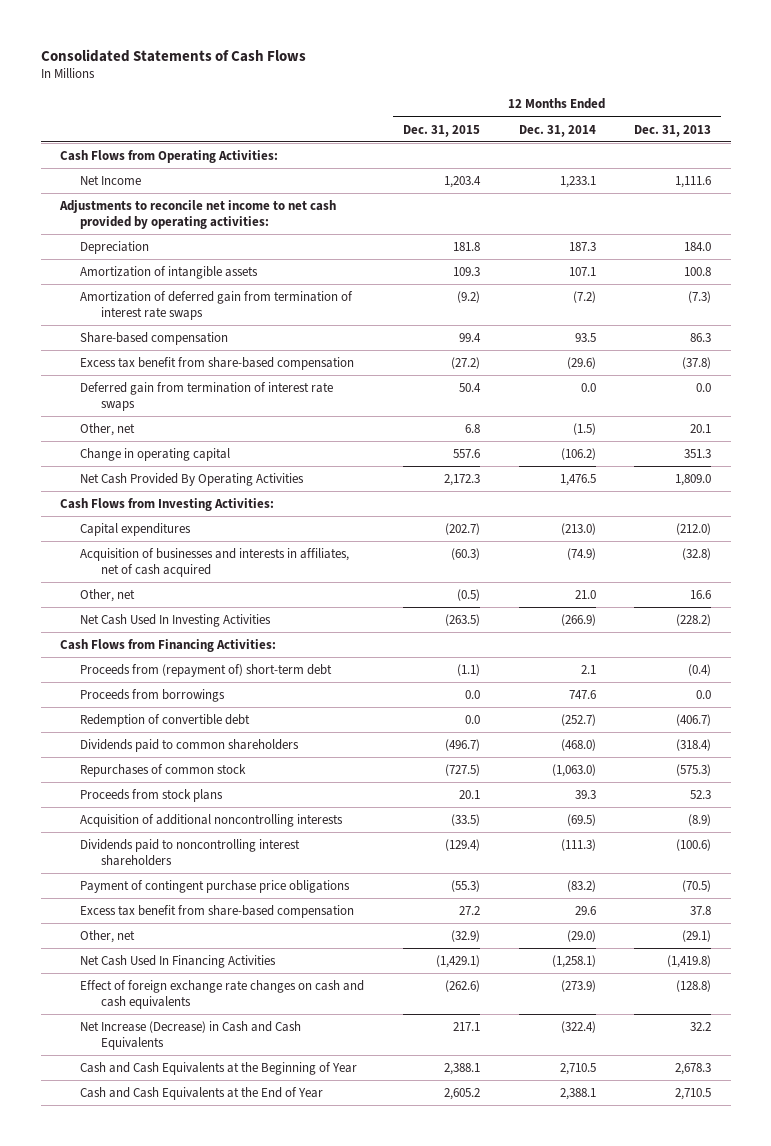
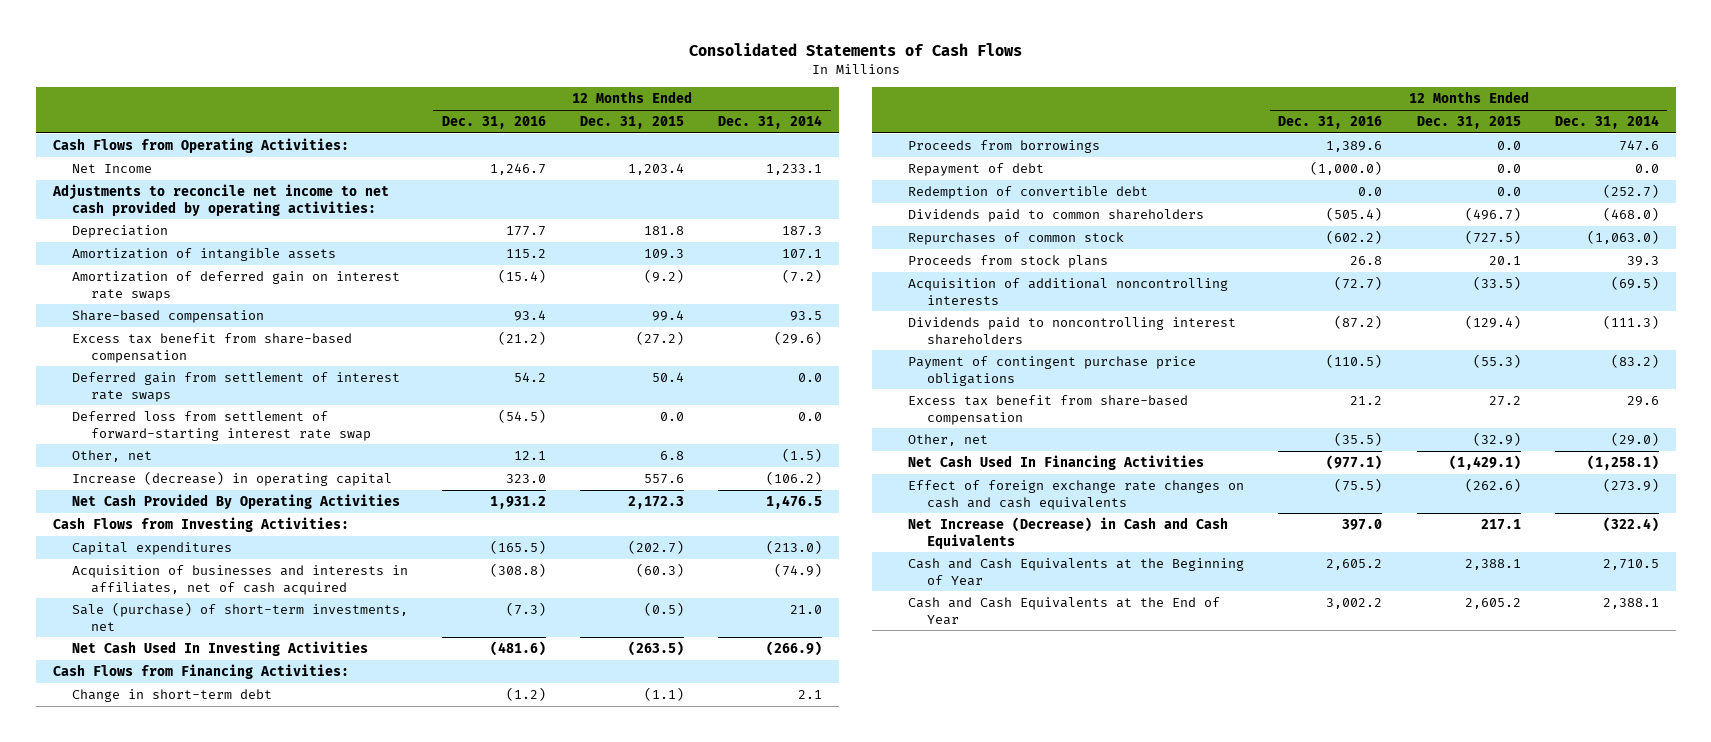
[634,124,712,137] Dec. 31, 2013 -> none
none -> [441,116,546,130] Dec. 31, 2016
[80,290,354,320] Amortization of deferred gain from termination of interest rate swaps -> [71,271,400,301] Amortization of deferred gain on interest rate swaps
[80,381,334,411] Deferred gain from termination of interest rate swaps -> [71,372,400,402] Deferred gain from settlement of interest rate swaps
none -> [71,411,371,441] Deferred loss from settlement of forward-starting interest rate swap
[80,447,231,461] Change in operating capital -> [71,471,392,487] Increase (decrease) in operating capital
[80,588,136,602] Other, net -> [71,602,408,631] Sale (purchase) of short-term investments, net
[80,663,333,677] Proceeds from (repayment of) short-term debt -> [71,689,272,703] Change in short-term debt
none -> [908,163,1045,177] Repayment of debt

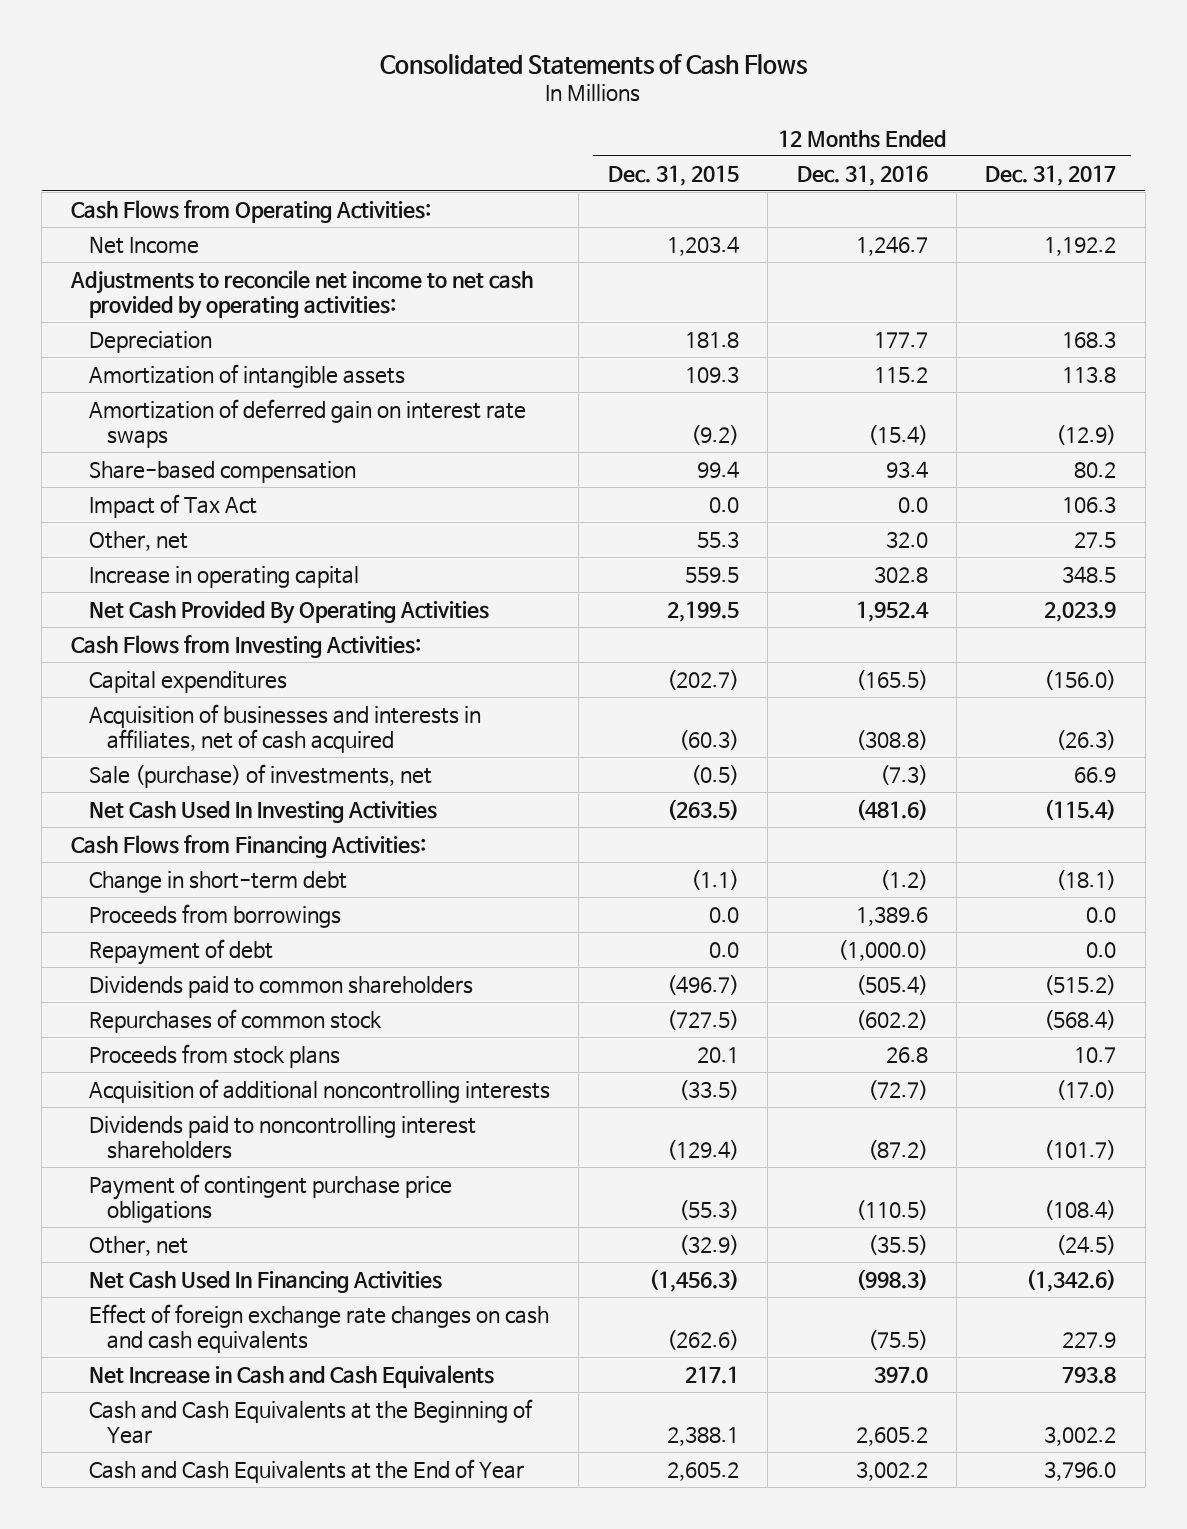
[718,115,823,130] Dec. 31, 2014 -> none
none -> [985,164,1117,186] Dec. 31, 2017
[71,333,352,363] Excess tax benefit from share-based compensation -> none
[71,372,400,402] Deferred gain from settlement of interest rate swaps -> none
[71,411,371,441] Deferred loss from settlement of forward-starting interest rate swap -> none
none -> [88,493,257,518] Impact of Tax Act
[513,451,546,461] 12.1 -> [885,530,928,548] 32.0
[659,451,684,461] 6.8 -> [696,530,739,548] 55.3
[71,471,392,487] Increase (decrease) in operating capital -> [88,565,359,588] Increase in operating capital
[505,474,546,484] 323.0 -> [873,565,928,583] 302.8
[643,474,684,485] 557.6 -> [684,566,739,583] 559.5
[489,496,546,510] 1,931.2 -> [855,600,929,622] 1,952.4
[627,496,684,510] 2,172.3 -> [666,600,739,622] 2,199.5
[71,602,408,631] Sale (purchase) of short-term investments, net -> [88,763,432,788] Sale (purchase) of investments, net
[908,186,1149,200] Redemption of convertible debt -> none
[908,395,1189,425] Excess tax benefit from share-based compensation -> none
[1326,455,1383,471] (977.1) -> [855,1268,928,1290] (998.3)
[1448,455,1521,471] (1,429.1) -> [648,1268,739,1292] (1,456.3)
[908,517,1229,549] Net Increase (Decrease) in Cash and Cash Equivalents -> [88,1364,494,1388] Net Increase in Cash and Cash Equivalents

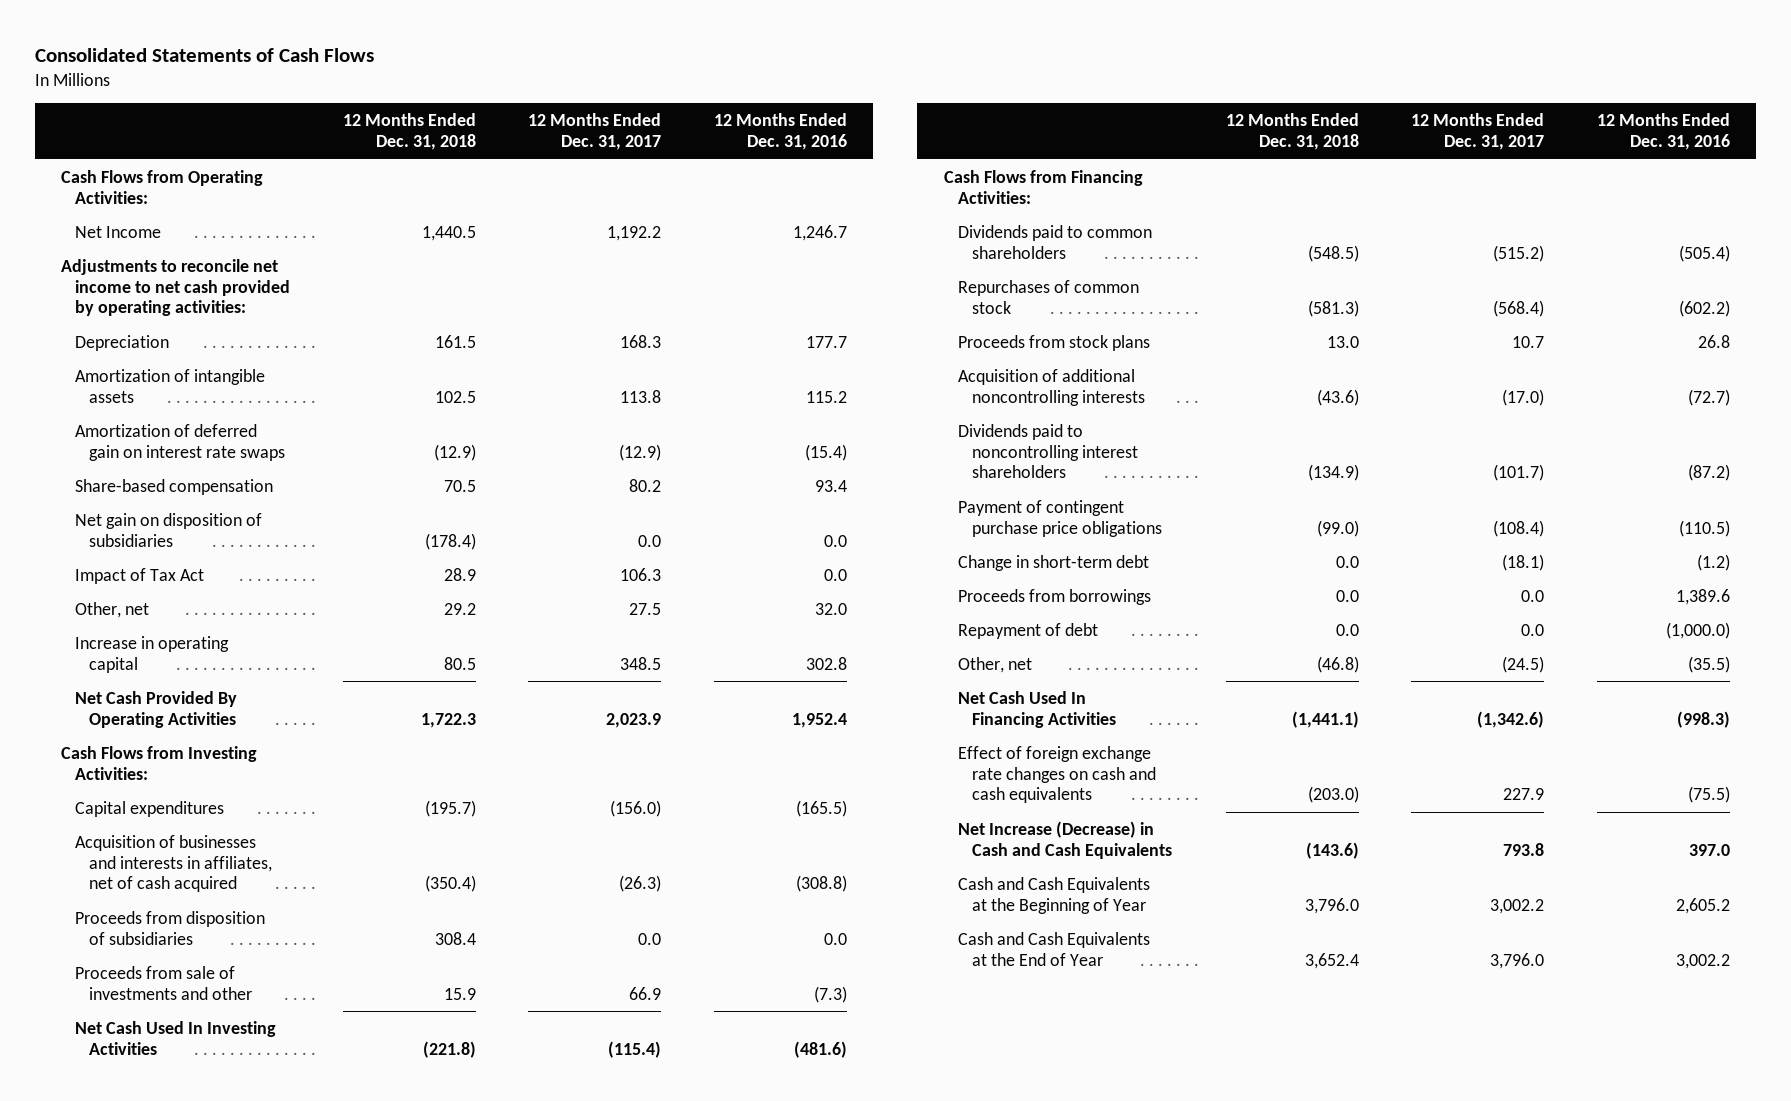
[607,164,739,186] Dec. 31, 2015 -> none
none -> [342,113,476,151] 12 Months Ended Dec. 31, 2018
none -> [74,512,262,547] Net gain on disposition of subsidiaries
none -> [74,910,265,945] Proceeds from disposition of subsidiaries
[88,763,432,788] Sale (purchase) of investments, net -> [74,965,252,1000] Proceeds from sale of investments and other
[88,870,347,893] Change in short-term debt -> [957,554,1149,571] Change in short-term debt
[88,903,341,928] Proceeds from borrowings -> [957,588,1151,605] Proceeds from borrowings
[88,938,273,965] Repayment of debt -> [957,622,1098,639] Repayment of debt
[88,1364,494,1388] Net Increase in Cash and Cash Equivalents -> [957,820,1172,859] Net Increase (Decrease) in Cash and Cash Equivalents

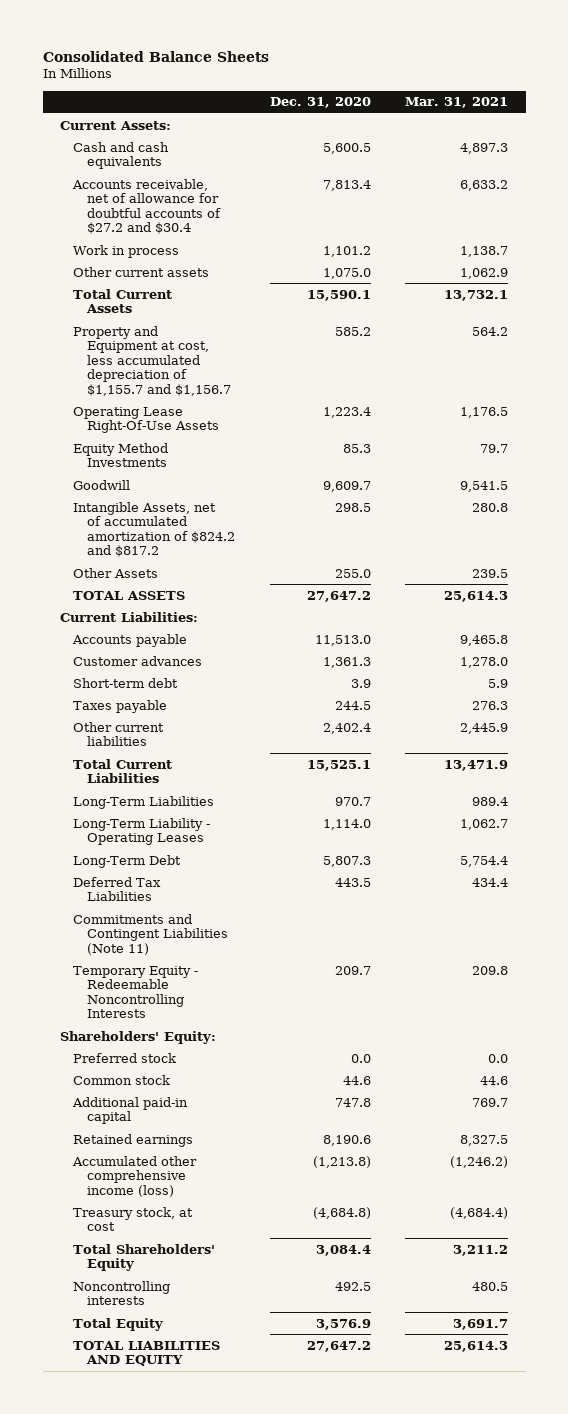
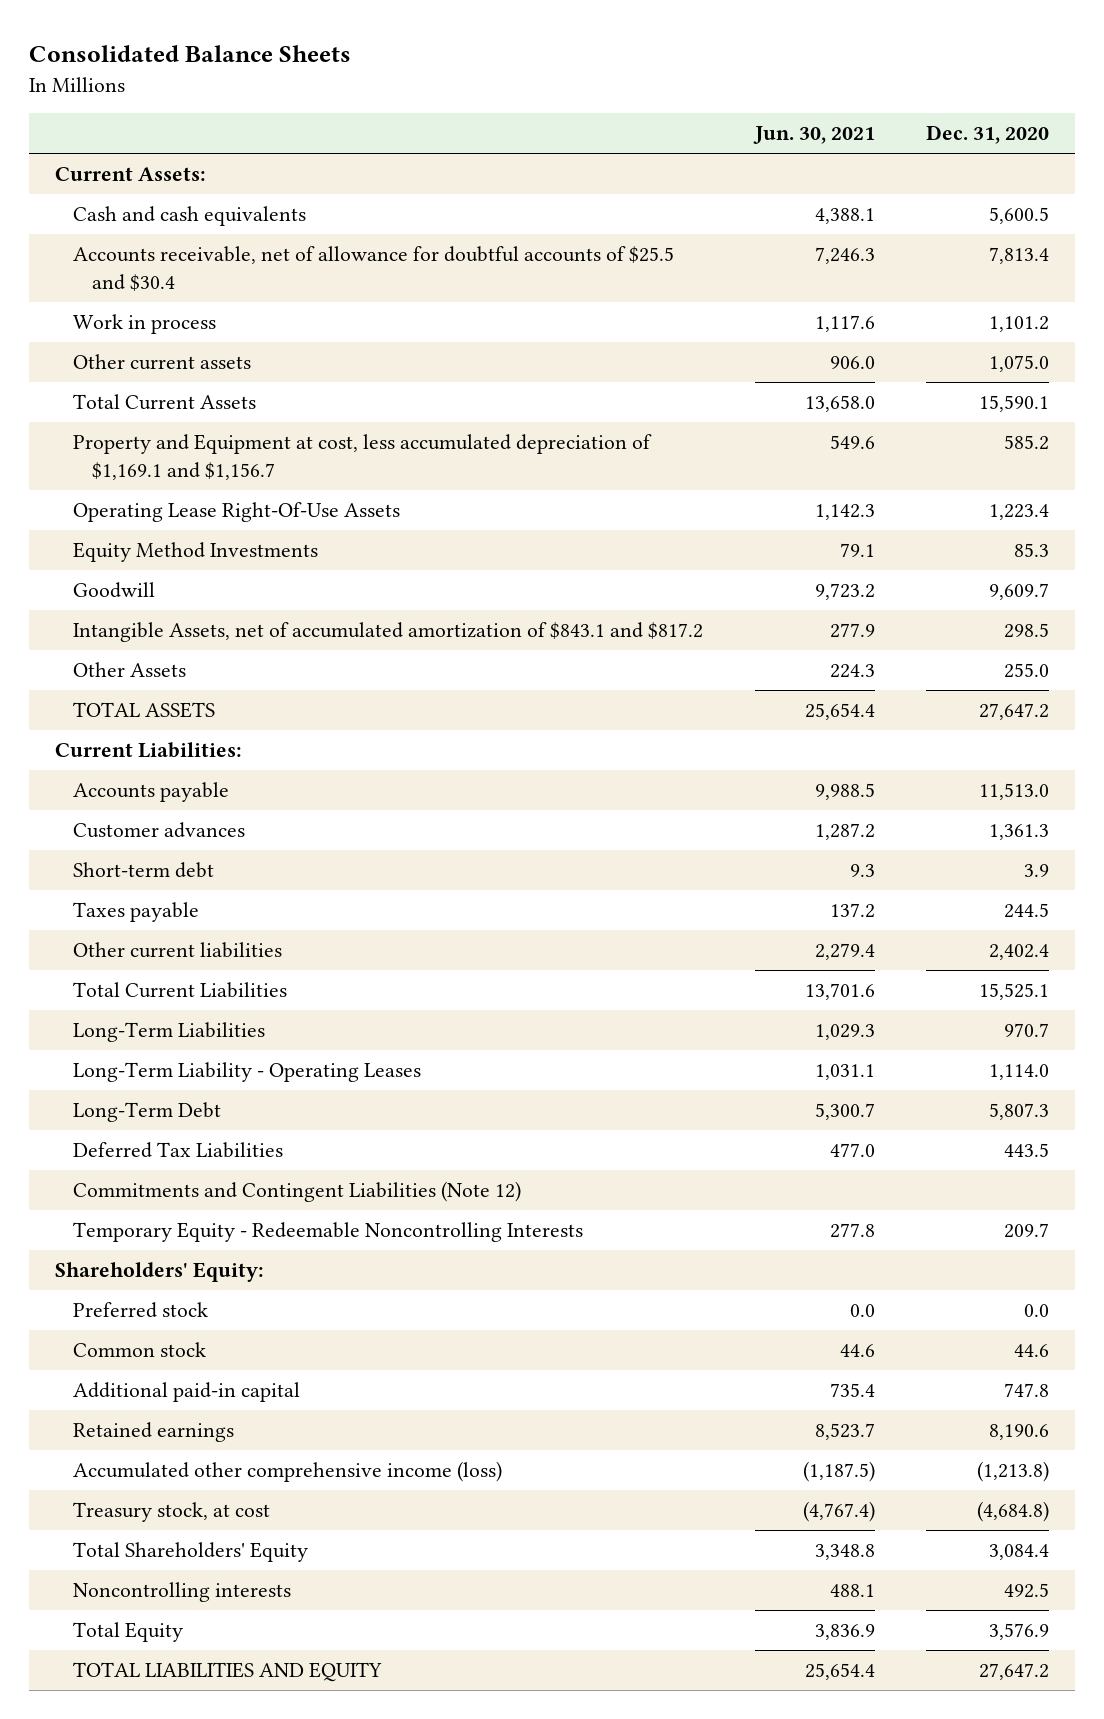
[405,97,509,109] Mar. 31, 2021 -> none
none -> [752,126,875,145] Jun. 30, 2021
[72,178,221,235] Accounts receivable, net of allowance for doubtful accounts of $27.2 and $30.4 -> [73,245,675,291] Accounts receivable, net of allowance for doubtful accounts of $25.5 and $30.4
[73,325,231,396] Property and Equipment at cost, less accumulated depreciation of $1,155.7 and $1,156.7 -> [73,433,653,480] Property and Equipment at cost, less accumulated depreciation of $1,169.1 and $1,156.7
[73,501,235,558] Intangible Assets, net of accumulated amortization of $824.2 and $817.2 -> [73,621,704,642] Intangible Assets, net of accumulated amortization of $843.1 and $817.2
[73,913,228,955] Commitments and Contingent Liabilities (Note 11) -> [73,1180,522,1202] Commitments and Contingent Liabilities (Note 12)

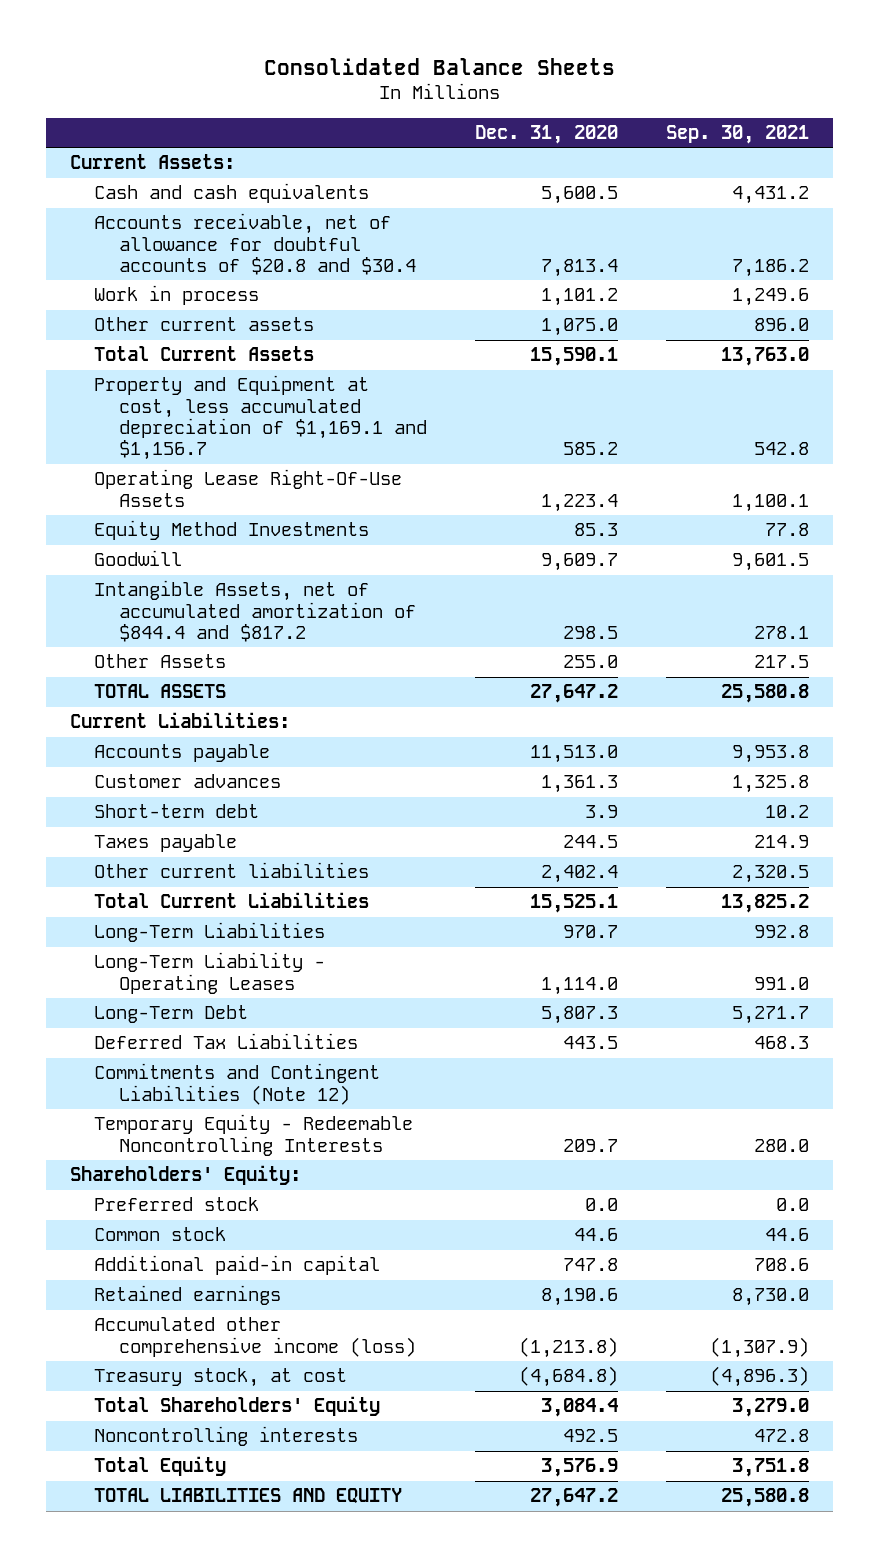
[752,126,875,145] Jun. 30, 2021 -> none
none -> [665,124,809,144] Sep. 30, 2021
[73,245,675,291] Accounts receivable, net of allowance for doubtful accounts of $25.5 and $30.4 -> [94,213,416,275] Accounts receivable, net of allowance for doubtful accounts of $20.8 and $30.4
[73,621,704,642] Intangible Assets, net of accumulated amortization of $843.1 and $817.2 -> [94,580,416,642] Intangible Assets, net of accumulated amortization of $844.4 and $817.2

